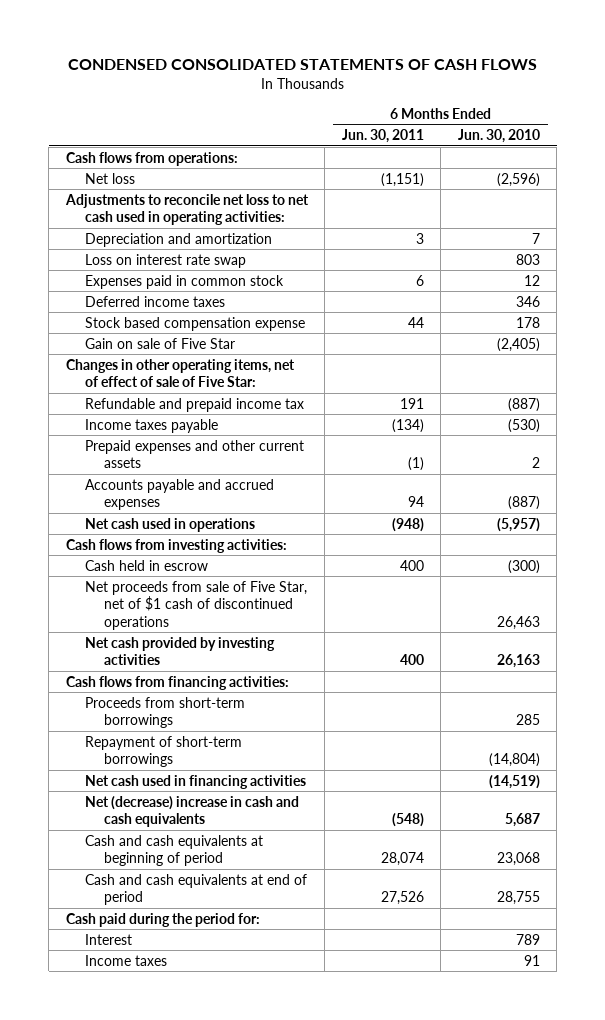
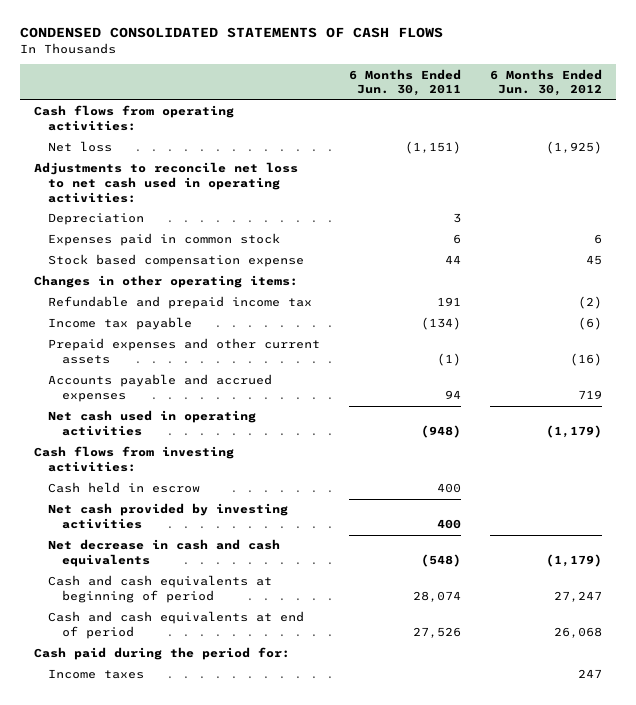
[457,129,540,144] Jun. 30, 2010 -> none
none -> [489,68,602,97] 6 Months Ended Jun. 30, 2012
[65,151,238,166] Cash flows from operations: -> [34,105,235,132] Cash flows from operating activities:
[84,253,246,268] Loss on interest rate swap -> none
[84,232,272,247] Depreciation and amortization -> [47,213,144,226] Depreciation
[84,295,225,307] Deferred income taxes -> none
[84,337,235,349] Gain on sale of Five Star -> none
[65,358,295,388] Changes in other operating items, net of effect of sale of Five Star: -> [34,275,299,289] Changes in other operating items:
[84,418,218,433] Income taxes payable -> [47,317,192,331] Income tax payable
[84,517,255,532] Net cash used in operations -> [47,410,256,437] Net cash used in operating activities
[84,580,307,630] Net proceeds from sale of Five Star, net of $1 cash of discontinued operations -> none
[65,675,289,690] Cash flows from financing activities: -> none
[84,696,245,729] Proceeds from short-term borrowings -> none
[84,735,242,768] Repayment of short-term borrowings -> none
[84,774,306,789] Net cash used in financing activities -> none
[84,795,299,828] Net (decrease) increase in cash and cash equivalents -> [47,539,280,568] Net decrease in cash and cash equivalents
[84,933,132,945] Interest -> none

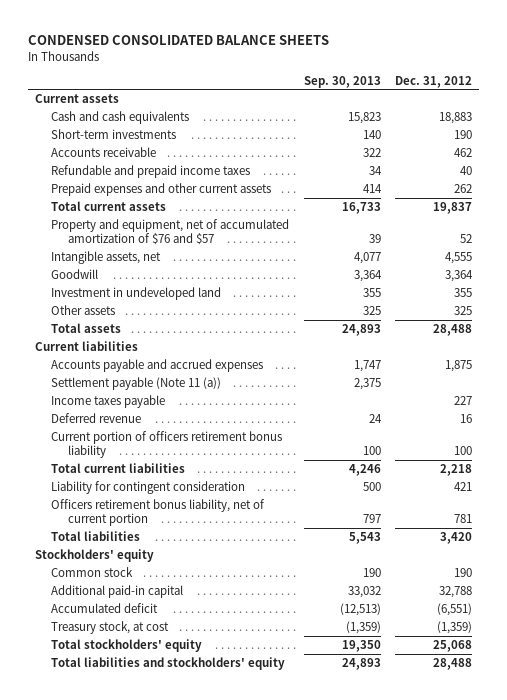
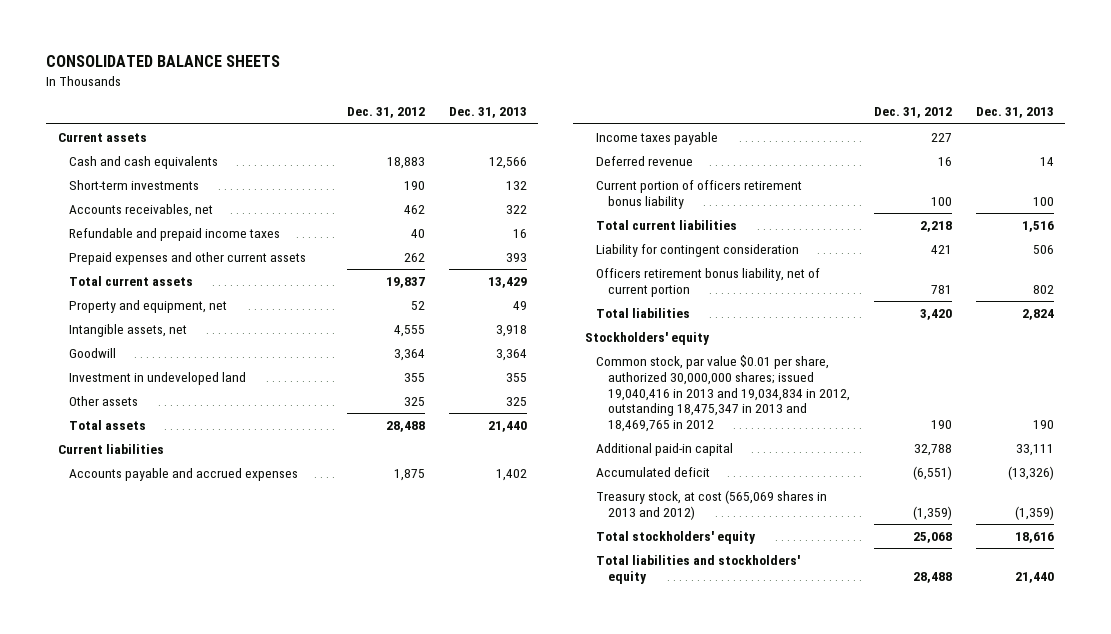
[27,35,329,46] CONDENSED CONSOLIDATED BALANCE SHEETS -> [45,55,280,68] CONSOLIDATED BALANCE SHEETS
[303,75,381,88] Sep. 30, 2013 -> none
none -> [448,107,527,119] Dec. 31, 2013
[51,146,157,157] Accounts receivable -> [69,203,214,217] Accounts receivables, net
[51,218,290,246] Property and equipment, net of accumulated amortization of $76 and $57 -> [69,299,228,313] Property and equipment, net
[51,376,222,390] Settlement payable (Note 11 (a)) -> none
[51,566,134,577] Common stock -> [596,354,851,433] Common stock, par value $0.01 per share, authorized 30,000,000 shares; issued 19,040,416 in 2013 and 19,034,834 in 2012, outstanding 18,475,347 in 2013 and 18,469,765 in 2012
[51,620,170,634] Treasury stock, at cost -> [596,489,828,520] Treasury stock, at cost (565,069 shares in 2013 and 2012)

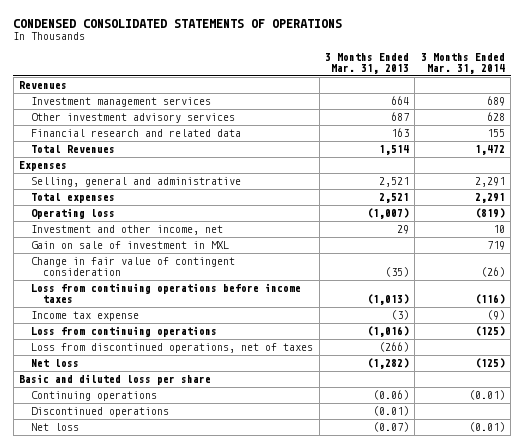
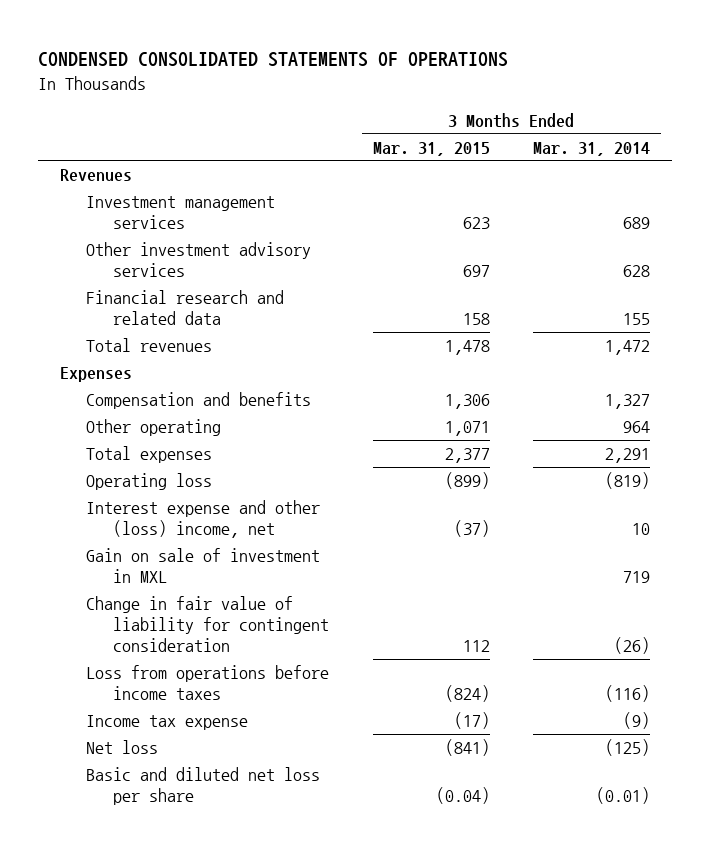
[325,53,410,75] 3 Months Ended Mar. 31, 2013 -> none
none -> [372,141,490,156] Mar. 31, 2015
[31,145,116,154] Total Revenues -> [86,338,213,353] Total revenues
[31,177,242,188] Selling, general and administrative -> none
none -> [86,392,312,410] Compensation and benefits
none -> [86,419,222,437] Other operating
[31,225,224,236] Investment and other income, net -> [86,500,321,539] Interest expense and other (loss) income, net
[31,257,236,277] Change in fair value of contingent consideration -> [86,596,329,653] Change in fair value of liability for contingent consideration
[31,283,302,304] Loss from continuing operations before income taxes -> [86,665,330,701] Loss from operations before income taxes
[31,326,218,338] Loss from continuing operations -> none
[31,343,314,354] Loss from discontinued operations, net of taxes -> none
[19,374,212,386] Basic and diluted loss per share -> none
[31,391,158,402] Continuing operations -> none
[31,407,170,418] Discontinued operations -> none
[31,423,80,432] Net loss -> [86,767,321,806] Basic and diluted net loss per share

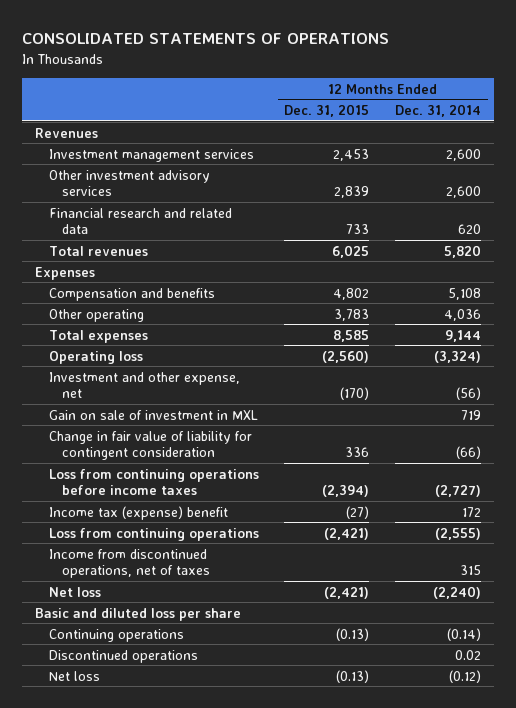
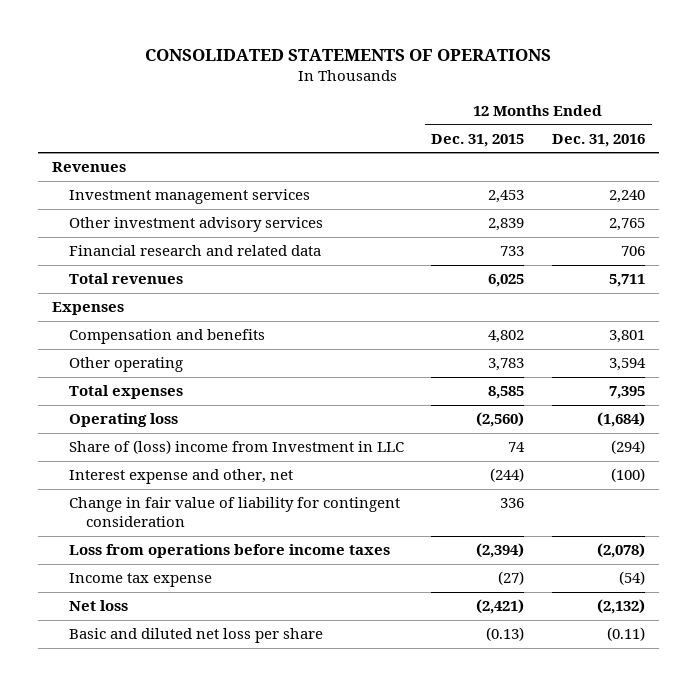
[395,103,482,117] Dec. 31, 2014 -> none
none -> [551,133,645,147] Dec. 31, 2016
[48,409,258,420] Gain on sale of investment in MXL -> none
none -> [68,440,404,455] Share of (loss) income from Investment in LLC
[48,371,240,399] Investment and other expense, net -> [68,469,293,485] Interest expense and other, net
[340,387,370,401] (170) -> [490,468,525,483] (244)
[48,527,259,541] Loss from continuing operations -> none
[48,548,211,579] Income from discontinued operations, net of taxes -> none
[48,468,259,496] Loss from continuing operations before income taxes -> [68,544,390,559] Loss from operations before income taxes
[48,505,228,520] Income tax (expense) benefit -> [68,573,212,588] Income tax expense
[35,607,242,621] Basic and diluted loss per share -> none
[48,628,184,642] Continuing operations -> none
[48,649,198,663] Discontinued operations -> none
[48,670,100,681] Net loss -> [68,628,323,644] Basic and diluted net loss per share

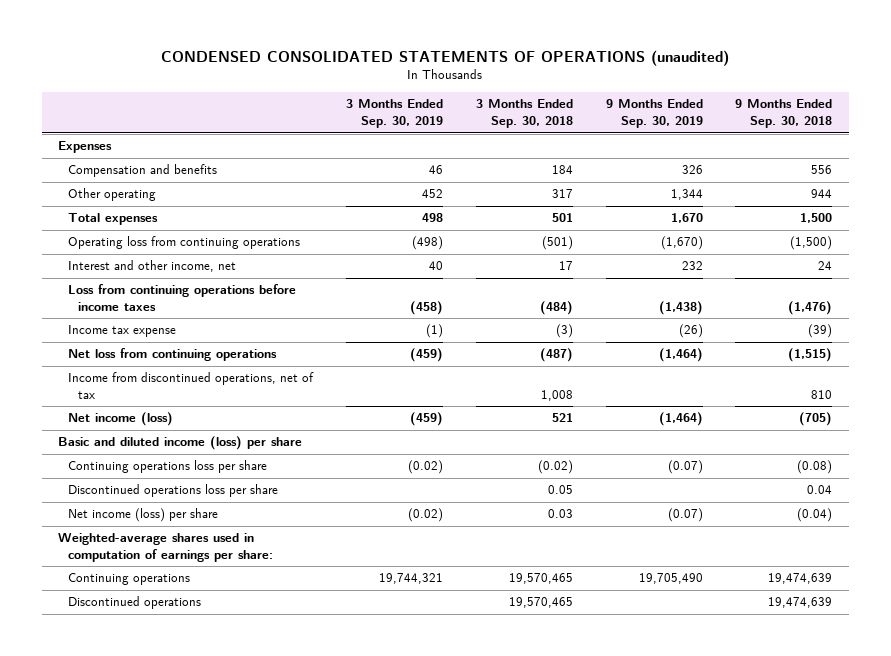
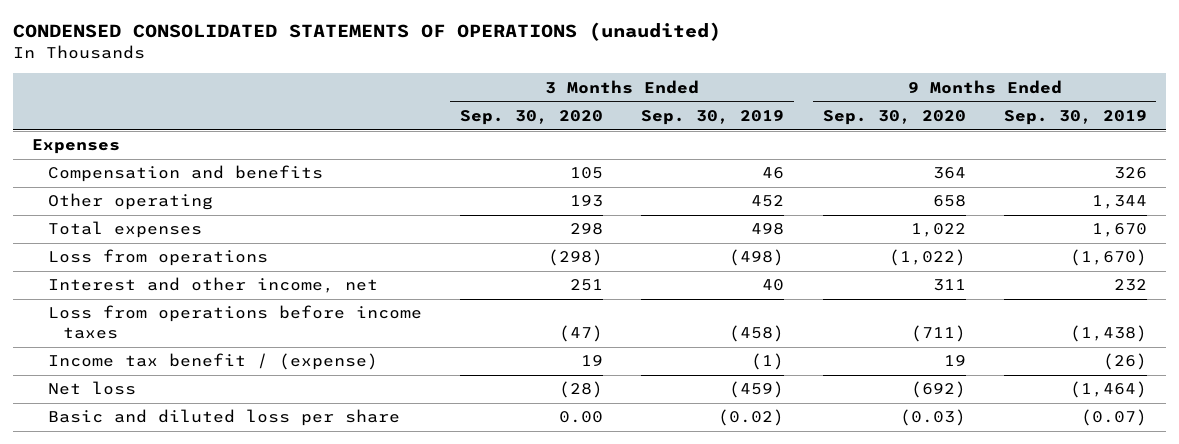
[475,99,573,129] 3 Months Ended Sep. 30, 2018 -> none
[735,99,833,129] 9 Months Ended Sep. 30, 2018 -> none
none -> [459,109,603,125] Sep. 30, 2020
none -> [822,109,966,125] Sep. 30, 2020
[67,236,300,250] Operating loss from continuing operations -> [47,249,268,267] Loss from operations
[67,348,277,362] Net loss from continuing operations -> none
[67,372,314,400] Income from discontinued operations, net of tax -> none
[58,436,303,451] Basic and diluted income (loss) per share -> none
[67,484,278,498] Discontinued operations loss per share -> none
[67,508,218,523] Net income (loss) per share -> none
[58,533,273,563] Weighted-average shares used in computation of earnings per share: -> none
[67,573,190,586] Continuing operations -> none
[67,596,201,610] Discontinued operations -> none
[67,284,296,312] Loss from continuing operations before income taxes -> [47,305,422,340] Loss from operations before income taxes
[67,325,176,338] Income tax expense -> [47,353,378,371] Income tax benefit / (expense)
[67,412,173,427] Net income (loss) -> [47,381,136,396] Net loss
[67,460,267,474] Continuing operations loss per share -> [47,409,400,427] Basic and diluted loss per share

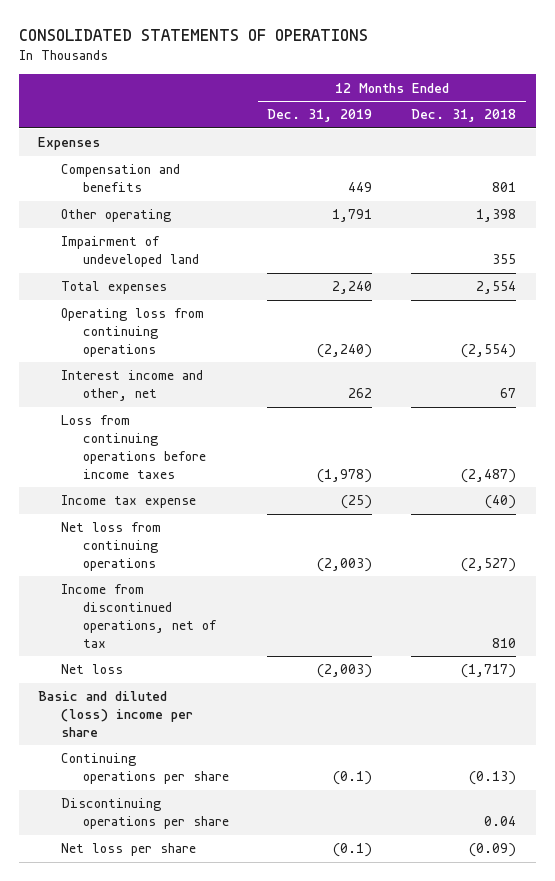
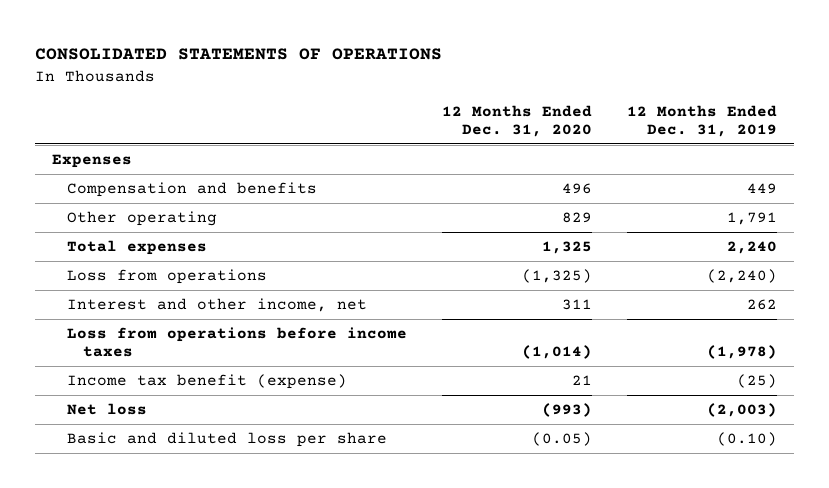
[411,109,517,123] Dec. 31, 2018 -> none
none -> [442,104,593,137] 12 Months Ended Dec. 31, 2020
[60,236,199,268] Impairment of undeveloped land -> none
[60,522,161,571] Net loss from continuing operations -> none
[60,584,217,648] Income from discontinued operations, net of tax -> none
[60,308,204,357] Operating loss from continuing operations -> [67,269,268,285] Loss from operations
[60,370,203,402] Interest income and other, net -> [67,298,368,313] Interest and other income, net
[60,415,206,479] Loss from continuing operations before income taxes -> [67,327,408,358] Loss from operations before income taxes
[60,495,196,509] Income tax expense -> [67,374,348,390] Income tax benefit (expense)
[38,691,193,737] Basic and diluted (loss) income per share -> none
[60,798,229,830] Discontinuing operations per share -> none
[60,843,196,857] Net loss per share -> none
[60,753,229,785] Continuing operations per share -> [67,432,388,448] Basic and diluted loss per share
[333,771,373,786] (0.1) -> [717,432,778,447] (0.10)

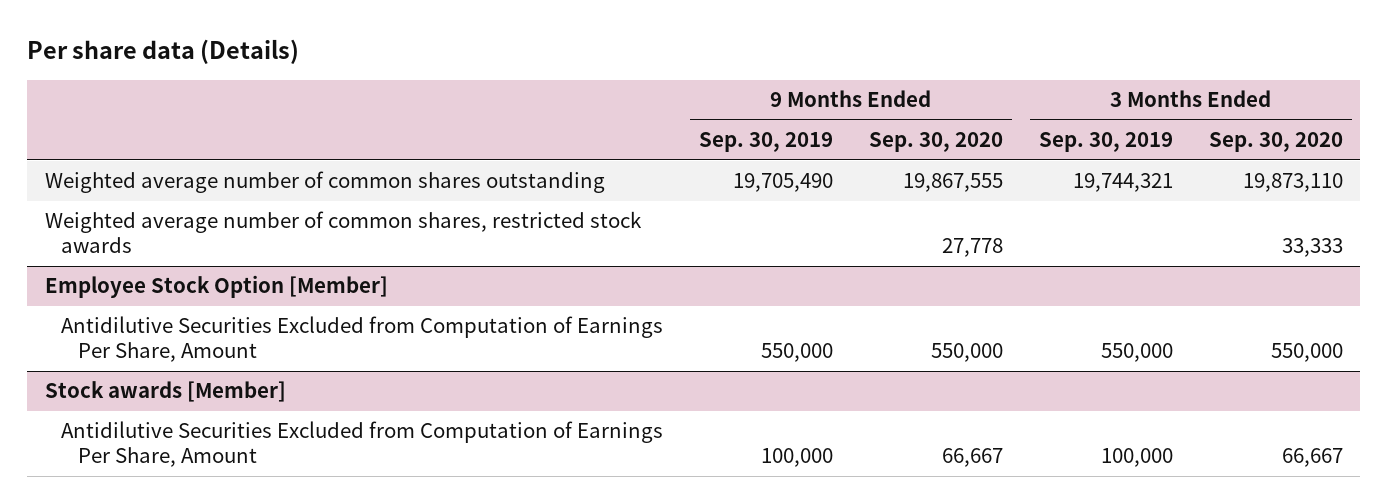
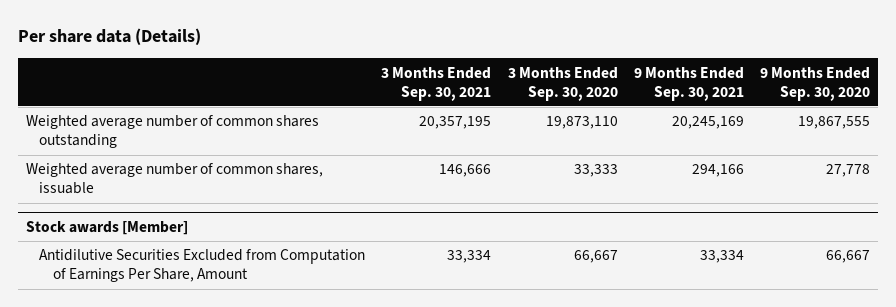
[699,132,834,153] Sep. 30, 2019 -> none
[1038,132,1173,153] Sep. 30, 2019 -> none
none -> [381,66,492,101] 3 Months Ended Sep. 30, 2021
none -> [633,66,744,101] 9 Months Ended Sep. 30, 2021
[45,275,389,299] Employee Stock Option [Member] -> none
[61,316,664,363] Antidilutive Securities Excluded from Computation of Earnings Per Share, Amount -> none
[45,211,643,254] Weighted average number of common shares, restricted stock awards -> [26,163,324,195] Weighted average number of common shares, issuable

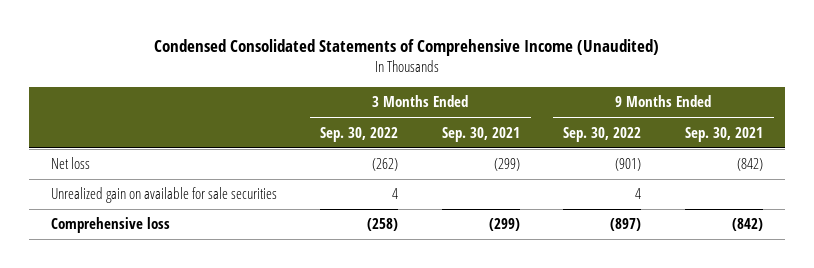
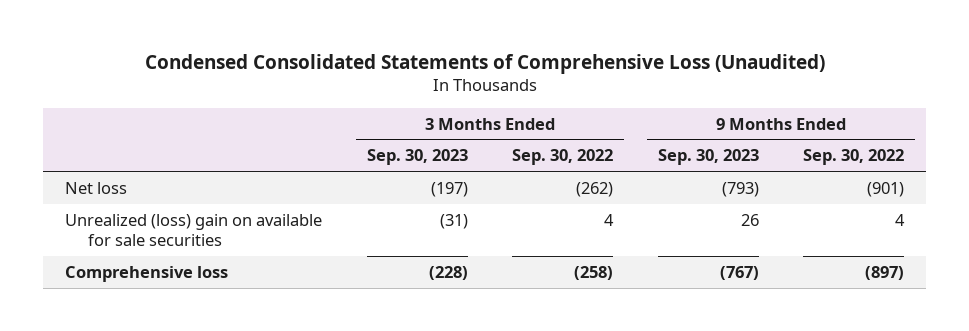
[153,39,659,57] Condensed Consolidated Statements of Comprehensive Income (Unaudited) -> [144,53,825,74] Condensed Consolidated Statements of Comprehensive Loss (Unaudited)
[441,126,520,142] Sep. 30, 2021 -> none
[684,126,763,142] Sep. 30, 2021 -> none
none -> [366,149,468,166] Sep. 30, 2023
none -> [657,149,759,166] Sep. 30, 2023
[50,187,277,204] Unrealized gain on available for sale securities -> [65,213,323,246] Unrealized (loss) gain on available for sale securities

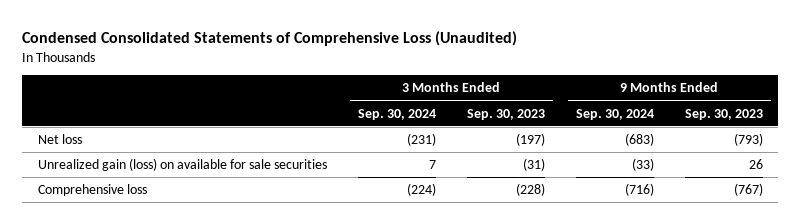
[512,149,614,166] Sep. 30, 2022 -> none
[803,149,905,166] Sep. 30, 2022 -> none
none -> [357,108,436,120] Sep. 30, 2024
none -> [575,108,654,120] Sep. 30, 2024
[65,213,323,246] Unrealized (loss) gain on available for sale securities -> [37,158,327,172] Unrealized gain (loss) on available for sale securities

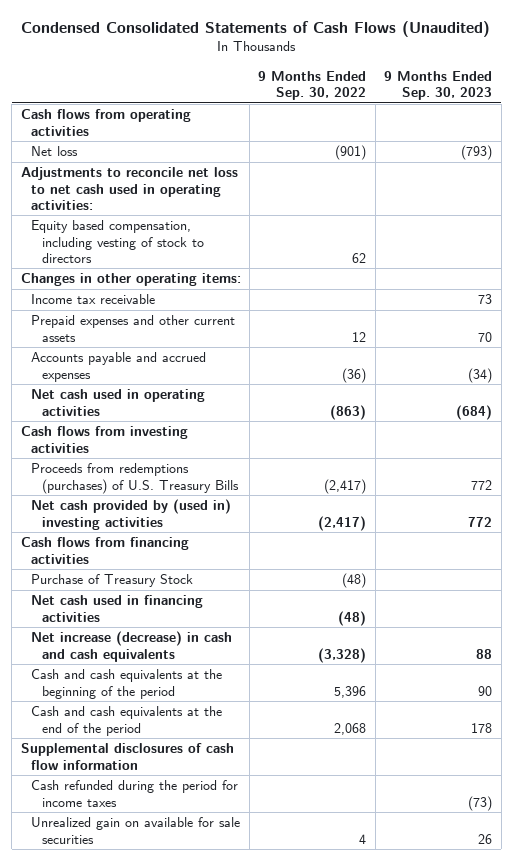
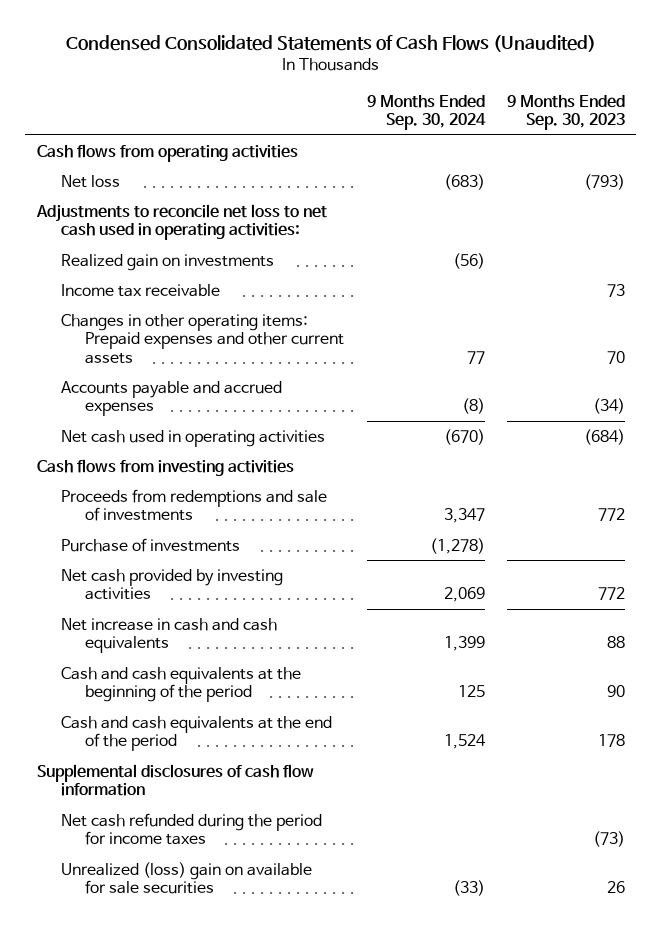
[258,70,367,100] 9 Months Ended Sep. 30, 2022 -> none
none -> [366,94,486,131] 9 Months Ended Sep. 30, 2024
[31,220,204,263] Equity based compensation, including vesting of stock to directors -> none
[20,273,241,287] Changes in other operating items: -> none
none -> [60,253,274,271] Realized gain on investments
[31,315,236,342] Prepaid expenses and other current assets -> [60,313,345,364] Changes in other operating items: Prepaid expenses and other current assets
[20,537,189,564] Cash flows from financing activities -> none
[31,574,194,588] Purchase of Treasury Stock -> none
[31,595,204,622] Net cash used in financing activities -> none
[31,463,239,494] Proceeds from redemptions (purchases) of U.S. Treasury Bills -> [60,488,327,522] Proceeds from redemptions and sale of investments
none -> [60,537,240,552] Purchase of investments
[31,499,232,530] Net cash provided by (used in) investing activities -> [60,568,283,601] Net cash provided by investing activities
[31,631,233,662] Net increase (decrease) in cash and cash equivalents -> [60,617,277,654] Net increase in cash and cash equivalents
[31,780,239,807] Cash refunded during the period for income taxes -> [60,812,322,846] Net cash refunded during the period for income taxes
[31,817,241,844] Unrealized gain on available for sale securities -> [60,861,312,895] Unrealized (loss) gain on available for sale securities

